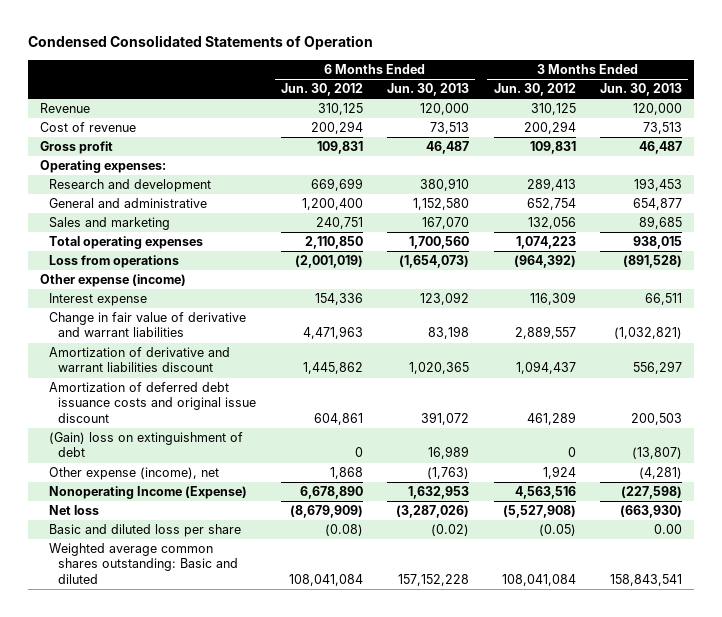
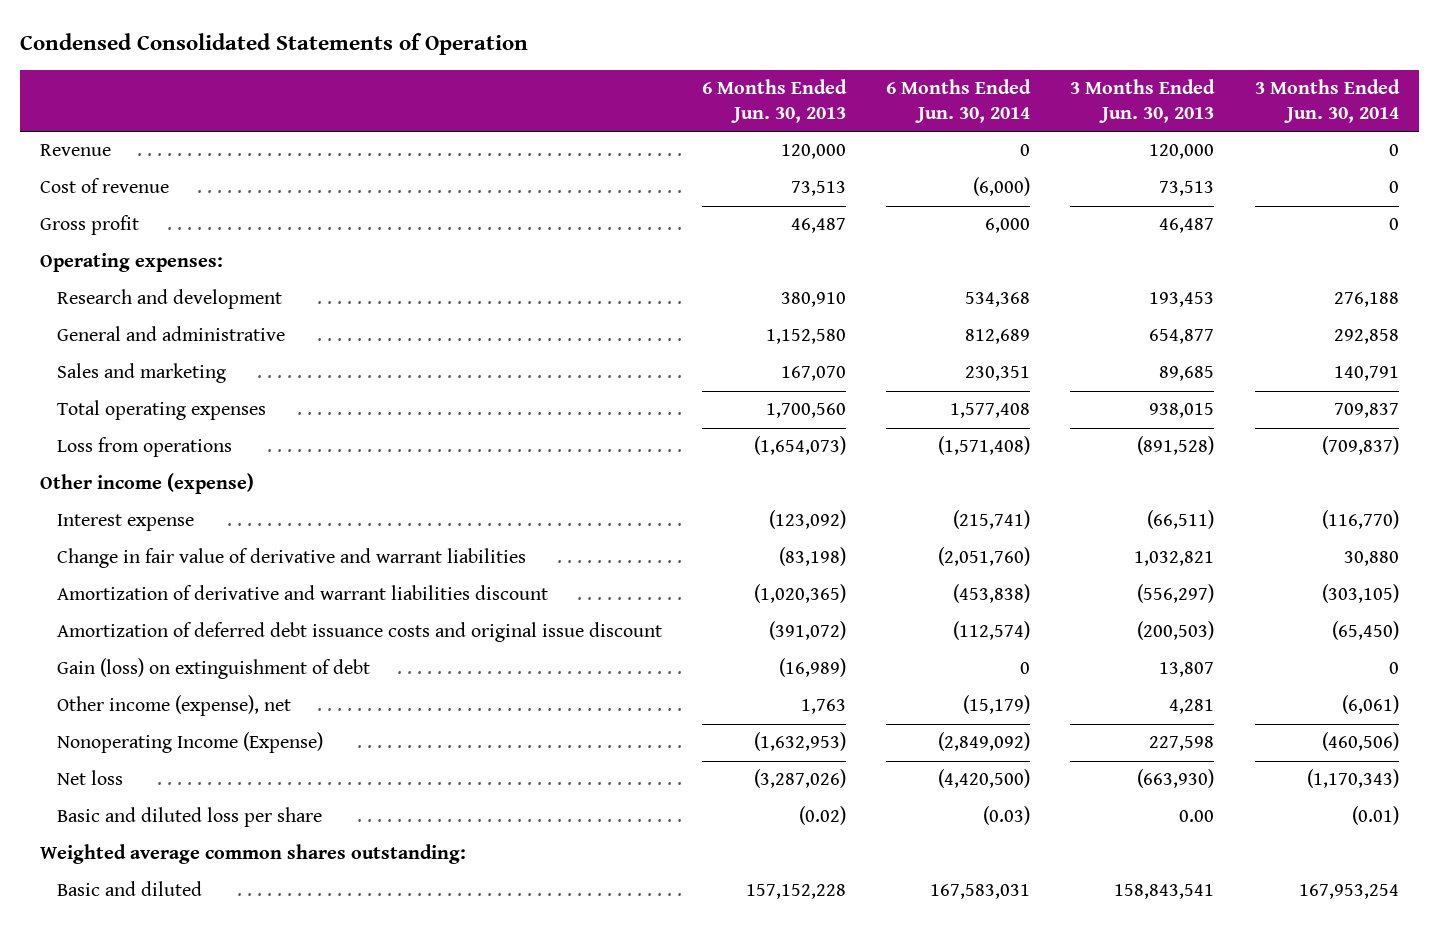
[280,83,363,97] Jun. 30, 2012 -> none
[493,83,576,97] Jun. 30, 2012 -> none
none -> [886,79,1032,124] 6 Months Ended Jun. 30, 2014
none -> [1254,79,1400,124] 3 Months Ended Jun. 30, 2014
[40,274,187,288] Other expense (income) -> [39,473,254,495] Other income (expense)
[420,292,470,306] 123,092 -> [769,510,847,530] (123,092)
[644,293,682,306] 66,511 -> [1147,510,1215,530] (66,511)
[428,326,470,340] 83,198 -> [779,547,847,567] (83,198)
[613,327,682,340] (1,032,821) -> [1134,551,1215,567] 1,032,821
[409,362,470,375] 1,020,365 -> [754,584,847,604] (1,020,365)
[632,361,682,375] 556,297 -> [1137,584,1215,604] (556,297)
[421,411,470,425] 391,072 -> [769,621,847,641] (391,072)
[630,412,682,425] 200,503 -> [1137,621,1215,641] (200,503)
[49,432,244,458] (Gain) loss on extinguishment of debt -> [57,658,371,680] Gain (loss) on extinguishment of debt
[428,446,470,460] 16,989 -> [779,658,847,678] (16,989)
[631,447,682,460] (13,807) -> [1159,662,1215,678] 13,807
[49,467,220,481] Other expense (income), net -> [57,695,292,717] Other income (expense), net
[427,467,470,480] (1,763) -> [801,699,847,715] 1,763
[638,467,682,480] (4,281) -> [1169,699,1215,715] 4,281
[408,486,470,500] 1,632,953 -> [754,732,847,752] (1,632,953)
[620,486,682,500] (227,598) -> [1149,736,1215,752] 227,598
none -> [39,844,466,865] Weighted average common shares outstanding:
[49,543,239,584] Weighted average common shares outstanding: Basic and diluted -> [57,881,203,897] Basic and diluted

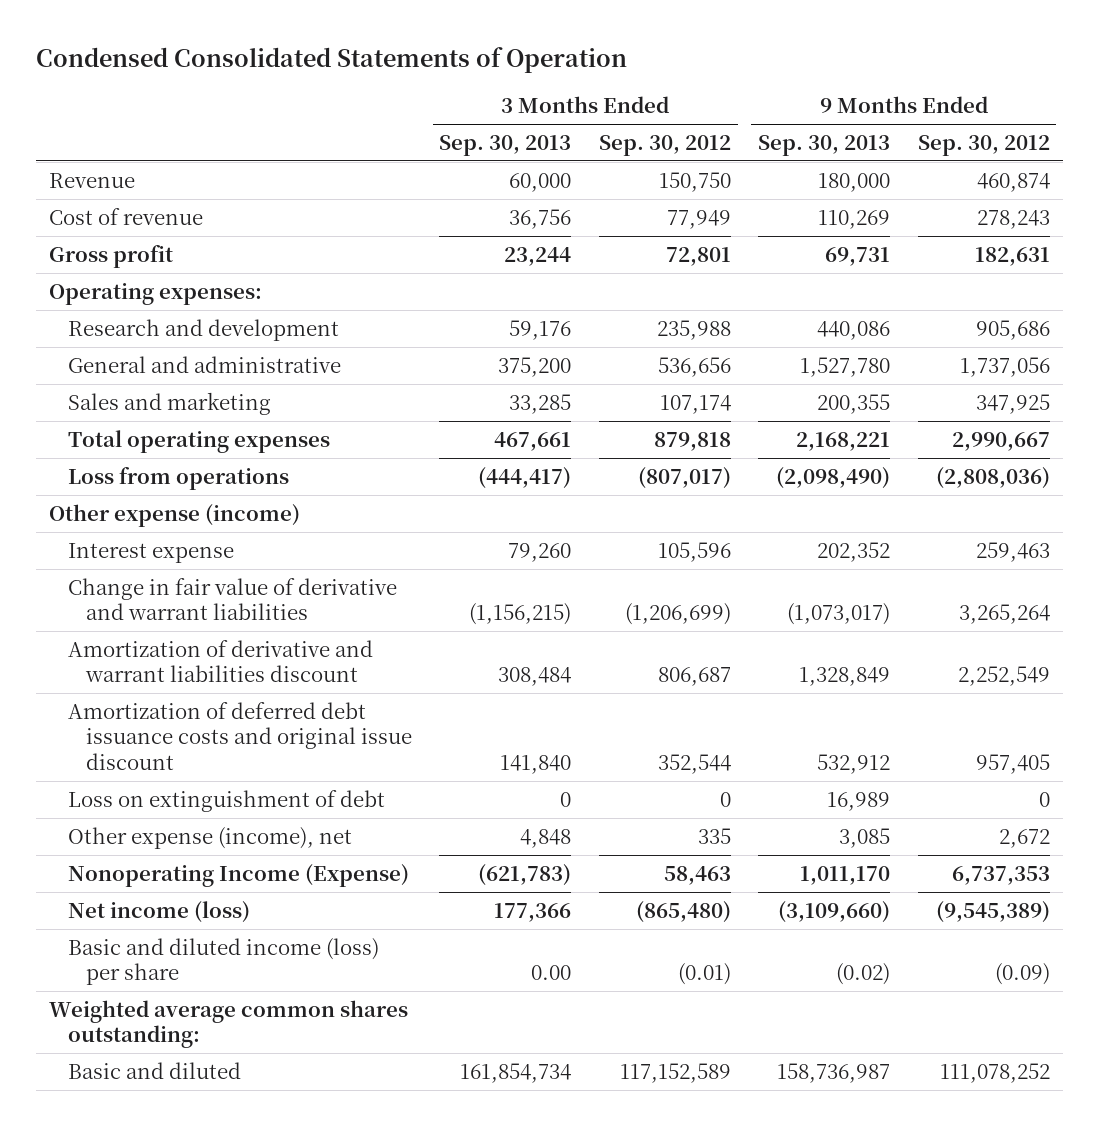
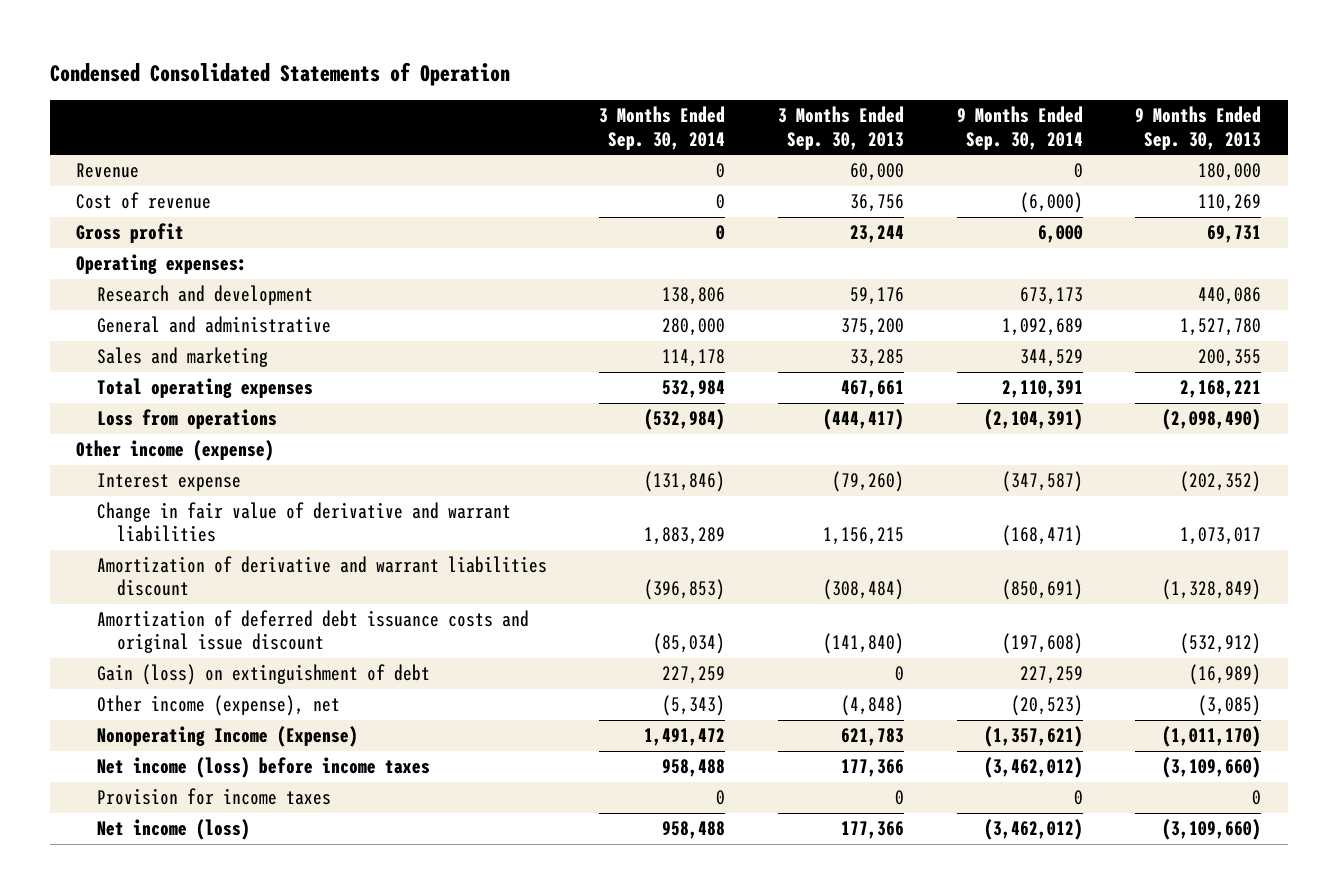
[598,134,731,156] Sep. 30, 2012 -> none
[917,134,1050,156] Sep. 30, 2012 -> none
none -> [599,106,726,150] 3 Months Ended Sep. 30, 2014
none -> [956,106,1083,150] 9 Months Ended Sep. 30, 2014
[49,503,301,527] Other expense (income) -> [76,440,275,462] Other income (expense)
[508,542,572,562] 79,260 -> [831,471,904,493] (79,260)
[817,541,891,562] 202,352 -> [1180,471,1262,493] (202,352)
[469,603,572,626] (1,156,215) -> [822,527,904,546] 1,156,215
[787,603,891,626] (1,073,017) -> [1180,527,1262,546] 1,073,017
[498,667,572,687] 308,484 -> [822,579,904,601] (308,484)
[799,667,891,687] 1,328,849 -> [1162,579,1262,601] (1,328,849)
[500,754,572,774] 141,840 -> [822,633,904,655] (141,840)
[817,753,891,774] 532,912 -> [1180,633,1262,655] (532,912)
[67,789,385,812] Loss on extinguishment of debt -> [96,664,430,686] Gain (loss) on extinguishment of debt
[827,791,891,811] 16,989 -> [1189,664,1262,686] (16,989)
[67,826,352,849] Other expense (income), net -> [96,695,340,717] Other income (expense), net
[520,828,572,848] 4,848 -> [840,695,904,717] (4,848)
[839,827,891,848] 3,085 -> [1198,695,1262,717] (3,085)
[478,863,572,886] (621,783) -> [840,728,904,747] 621,783
[800,865,891,885] 1,011,170 -> [1162,726,1262,748] (1,011,170)
none -> [96,757,430,779] Net income (loss) before income taxes
none -> [96,788,331,806] Provision for income taxes
[67,937,379,986] Basic and diluted income (loss) per share -> none
[49,999,409,1049] Weighted average common shares outstanding: -> none
[67,1061,241,1079] Basic and diluted -> none

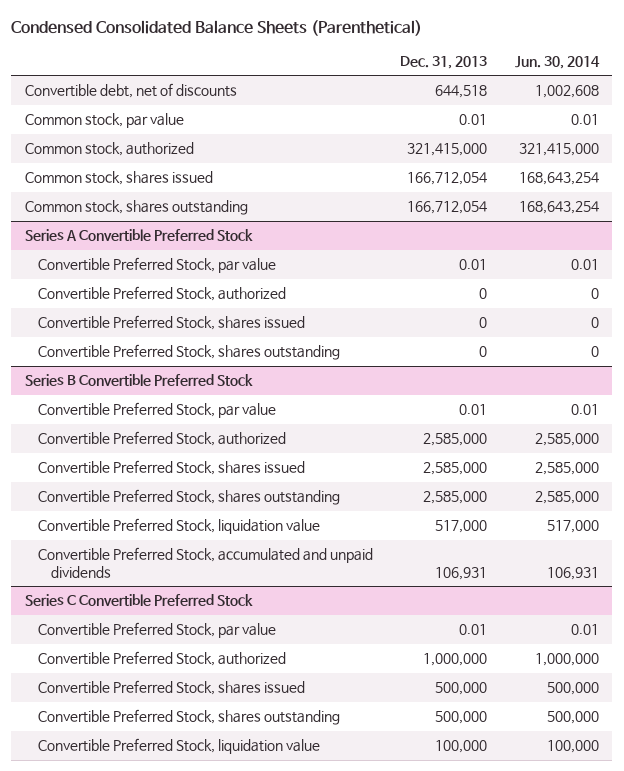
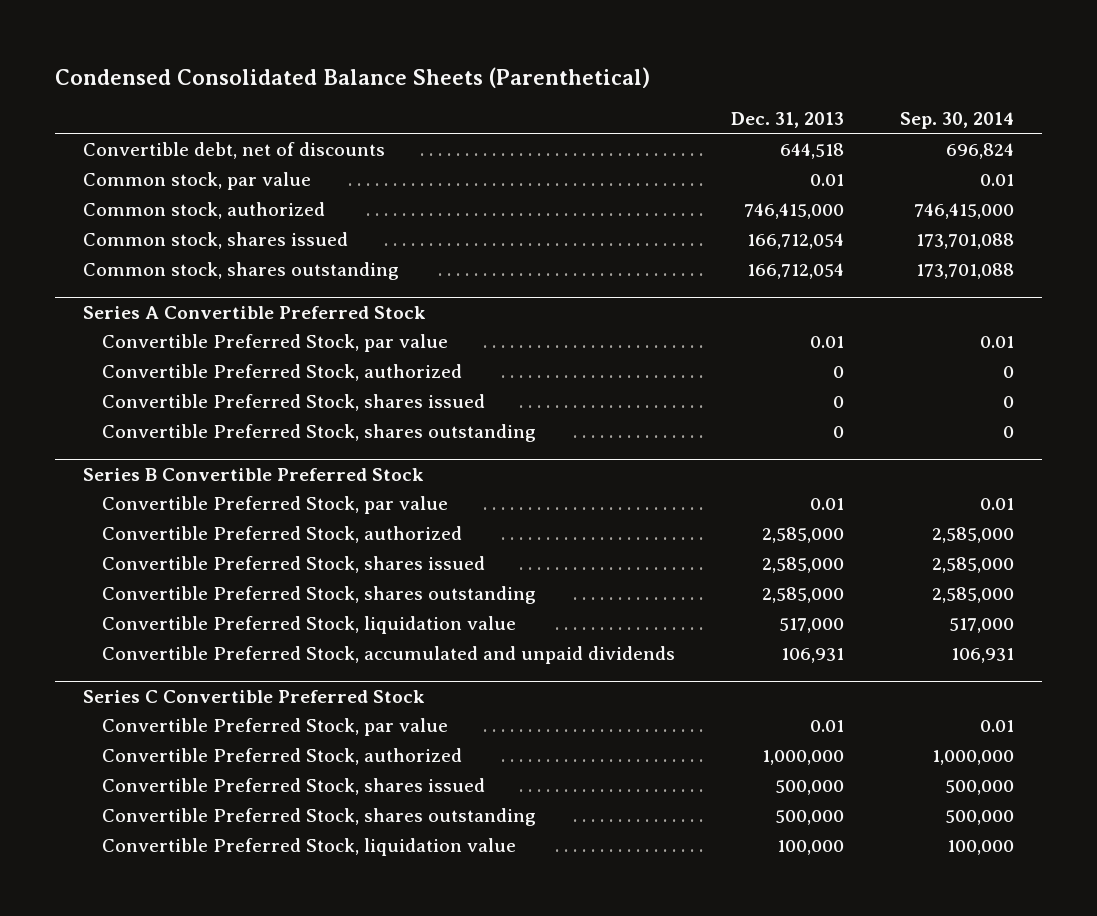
[514,55,600,69] Jun. 30, 2014 -> none
none -> [899,112,1014,130] Sep. 30, 2014
[407,143,488,157] 321,415,000 -> [743,203,844,220] 746,415,000

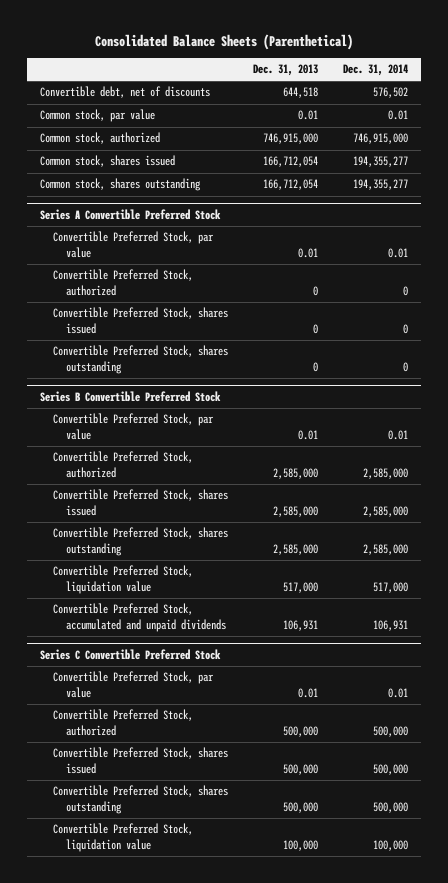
[55,66,651,88] Condensed Consolidated Balance Sheets (Parenthetical) -> [94,33,353,50] Consolidated Balance Sheets (Parenthetical)
[899,112,1014,130] Sep. 30, 2014 -> none
none -> [343,64,409,77] Dec. 31, 2014
[743,203,844,220] 746,415,000 -> [263,133,319,145] 746,915,000
[761,750,844,766] 1,000,000 -> [283,725,319,737] 500,000

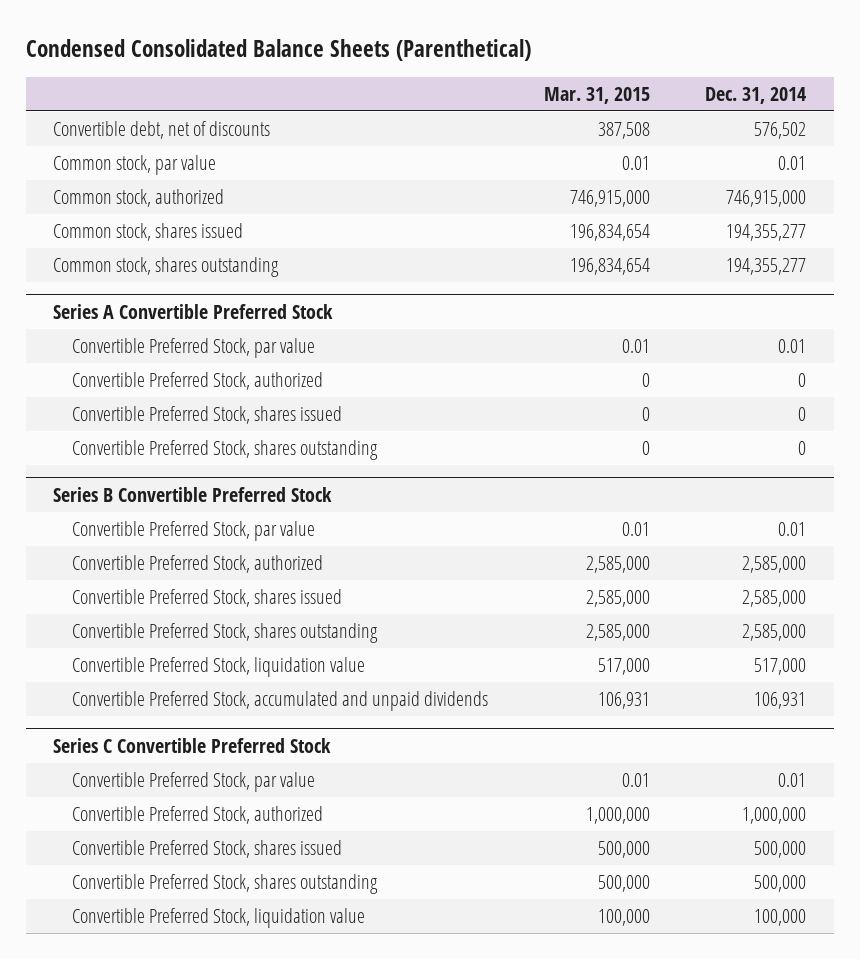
[94,33,353,50] Consolidated Balance Sheets (Parenthetical) -> [25,38,531,61] Condensed Consolidated Balance Sheets (Parenthetical)
[253,64,319,77] Dec. 31, 2013 -> none
none -> [543,86,650,104] Mar. 31, 2015
[373,725,409,737] 500,000 -> [742,806,807,824] 1,000,000

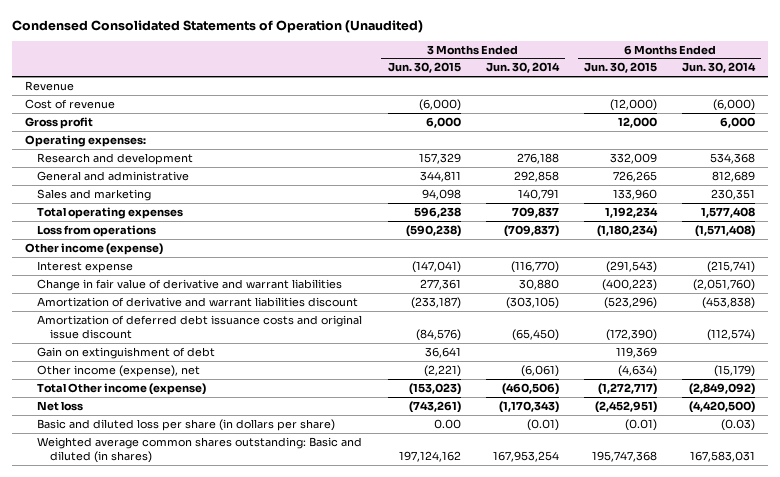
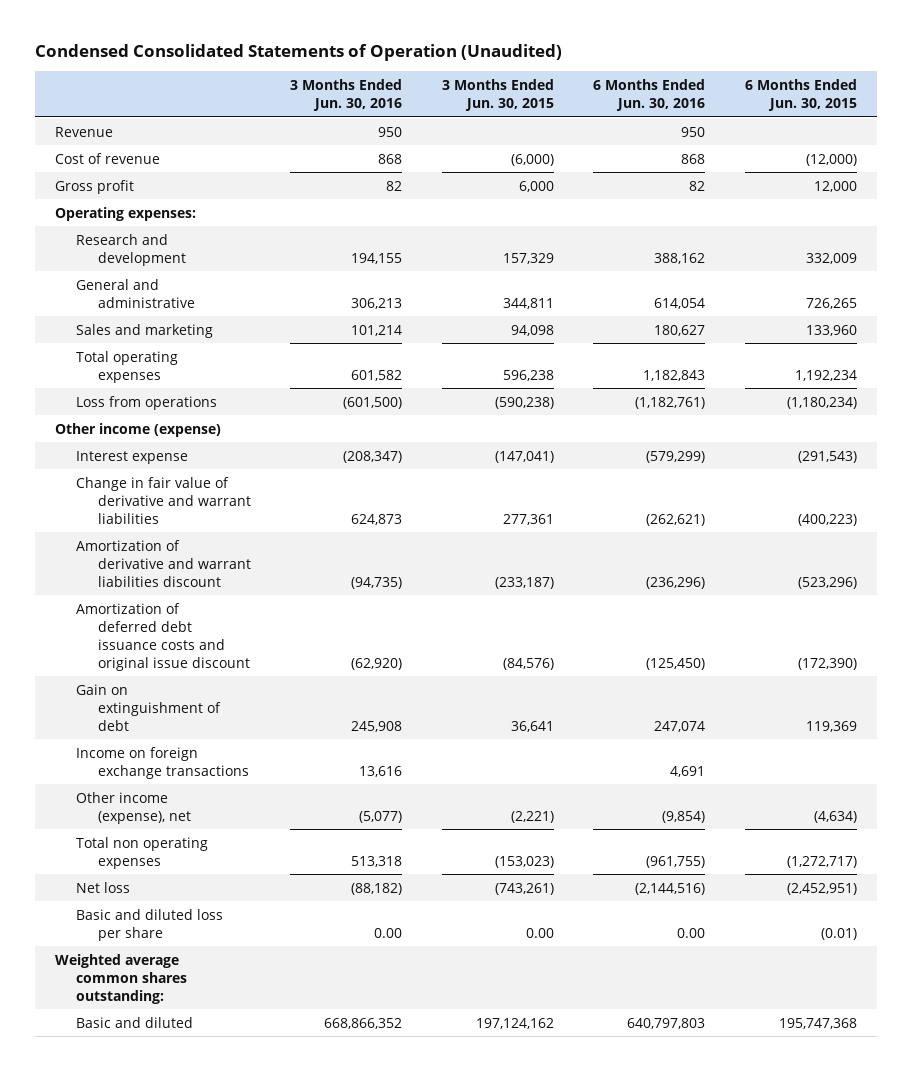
[485,62,560,74] Jun. 30, 2014 -> none
[682,62,757,74] Jun. 30, 2014 -> none
none -> [290,79,403,112] 3 Months Ended Jun. 30, 2016
none -> [593,79,706,112] 6 Months Ended Jun. 30, 2016
none -> [76,746,249,779] Income on foreign exchange transactions
[37,382,207,395] Total Other income (expense) -> [76,836,209,869] Total non operating expenses
[37,418,336,431] Basic and diluted loss per share (in dollars per share) -> [76,908,224,941] Basic and diluted loss per share
none -> [55,953,188,1004] Weighted average common shares outstanding:
[37,436,363,464] Weighted average common shares outstanding: Basic and diluted (in shares) -> [76,1016,194,1028] Basic and diluted

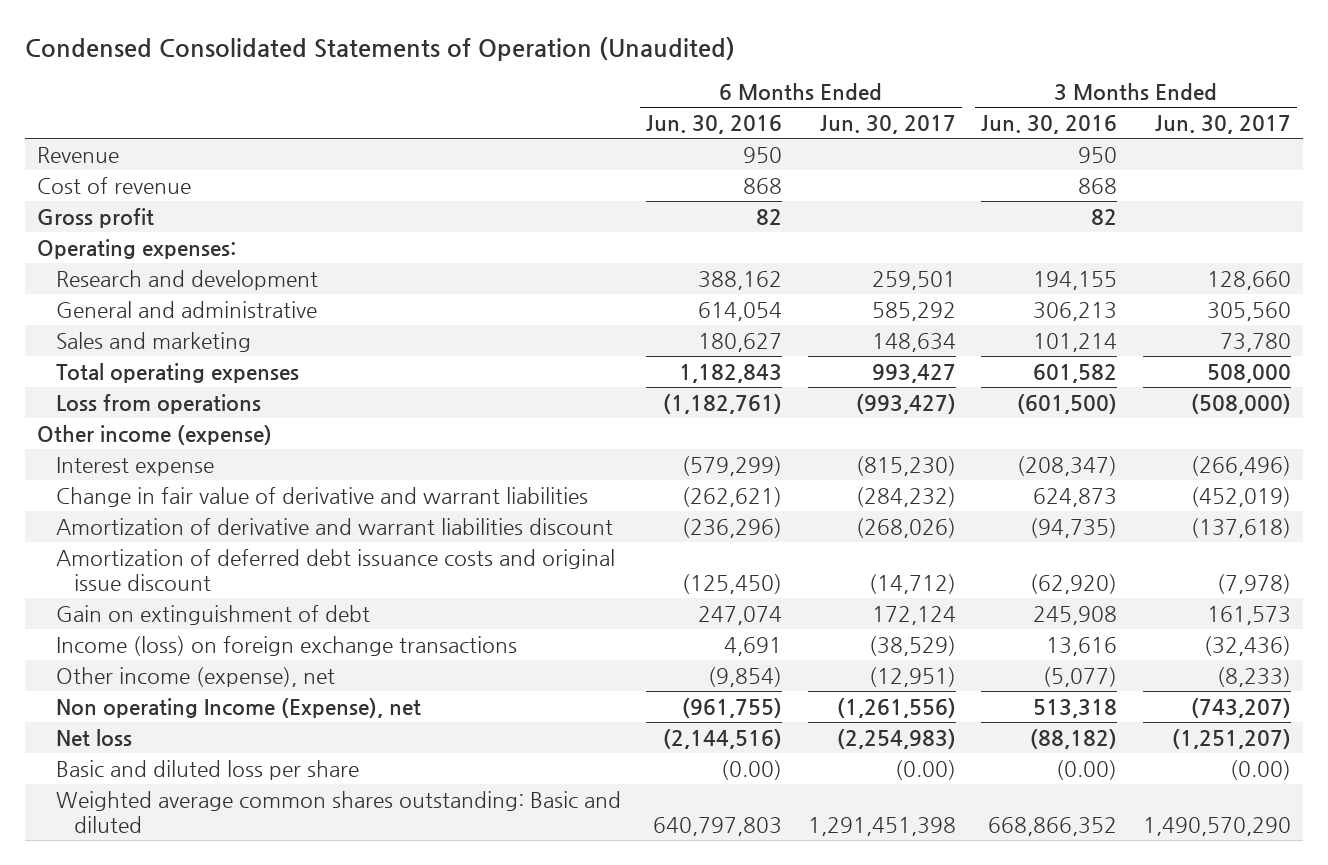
[441,79,554,112] 3 Months Ended Jun. 30, 2015 -> none
[745,79,858,112] 6 Months Ended Jun. 30, 2015 -> none
none -> [819,115,956,135] Jun. 30, 2017
none -> [1154,115,1291,135] Jun. 30, 2017
[76,746,249,779] Income on foreign exchange transactions -> [55,635,517,656] Income (loss) on foreign exchange transactions
[76,836,209,869] Total non operating expenses -> [55,697,421,718] Non operating Income (Expense), net
[55,953,188,1004] Weighted average common shares outstanding: -> none
[374,927,403,938] 0.00 -> [1056,759,1118,780] (0.00)
[677,927,706,938] 0.00 -> [721,759,783,780] (0.00)
[76,1016,194,1028] Basic and diluted -> [55,790,621,834] Weighted average common shares outstanding: Basic and diluted

